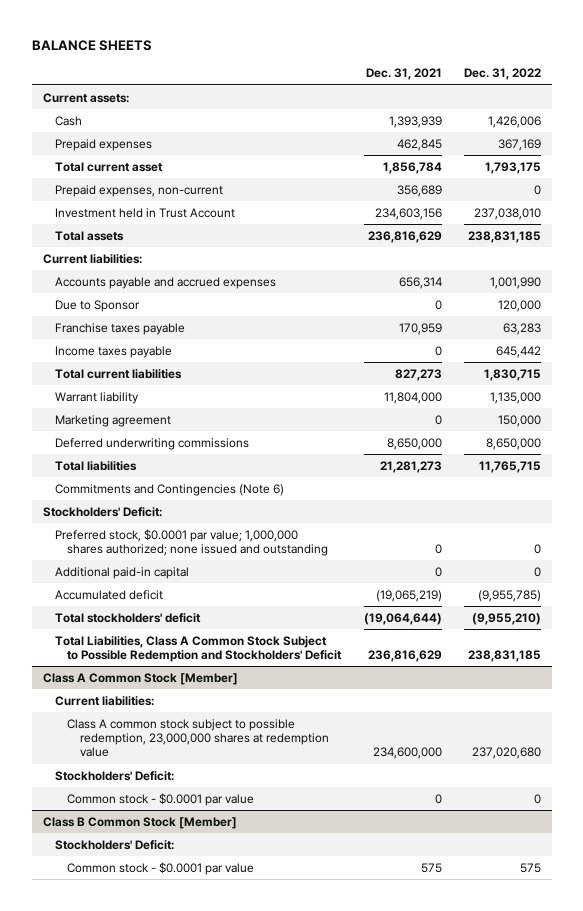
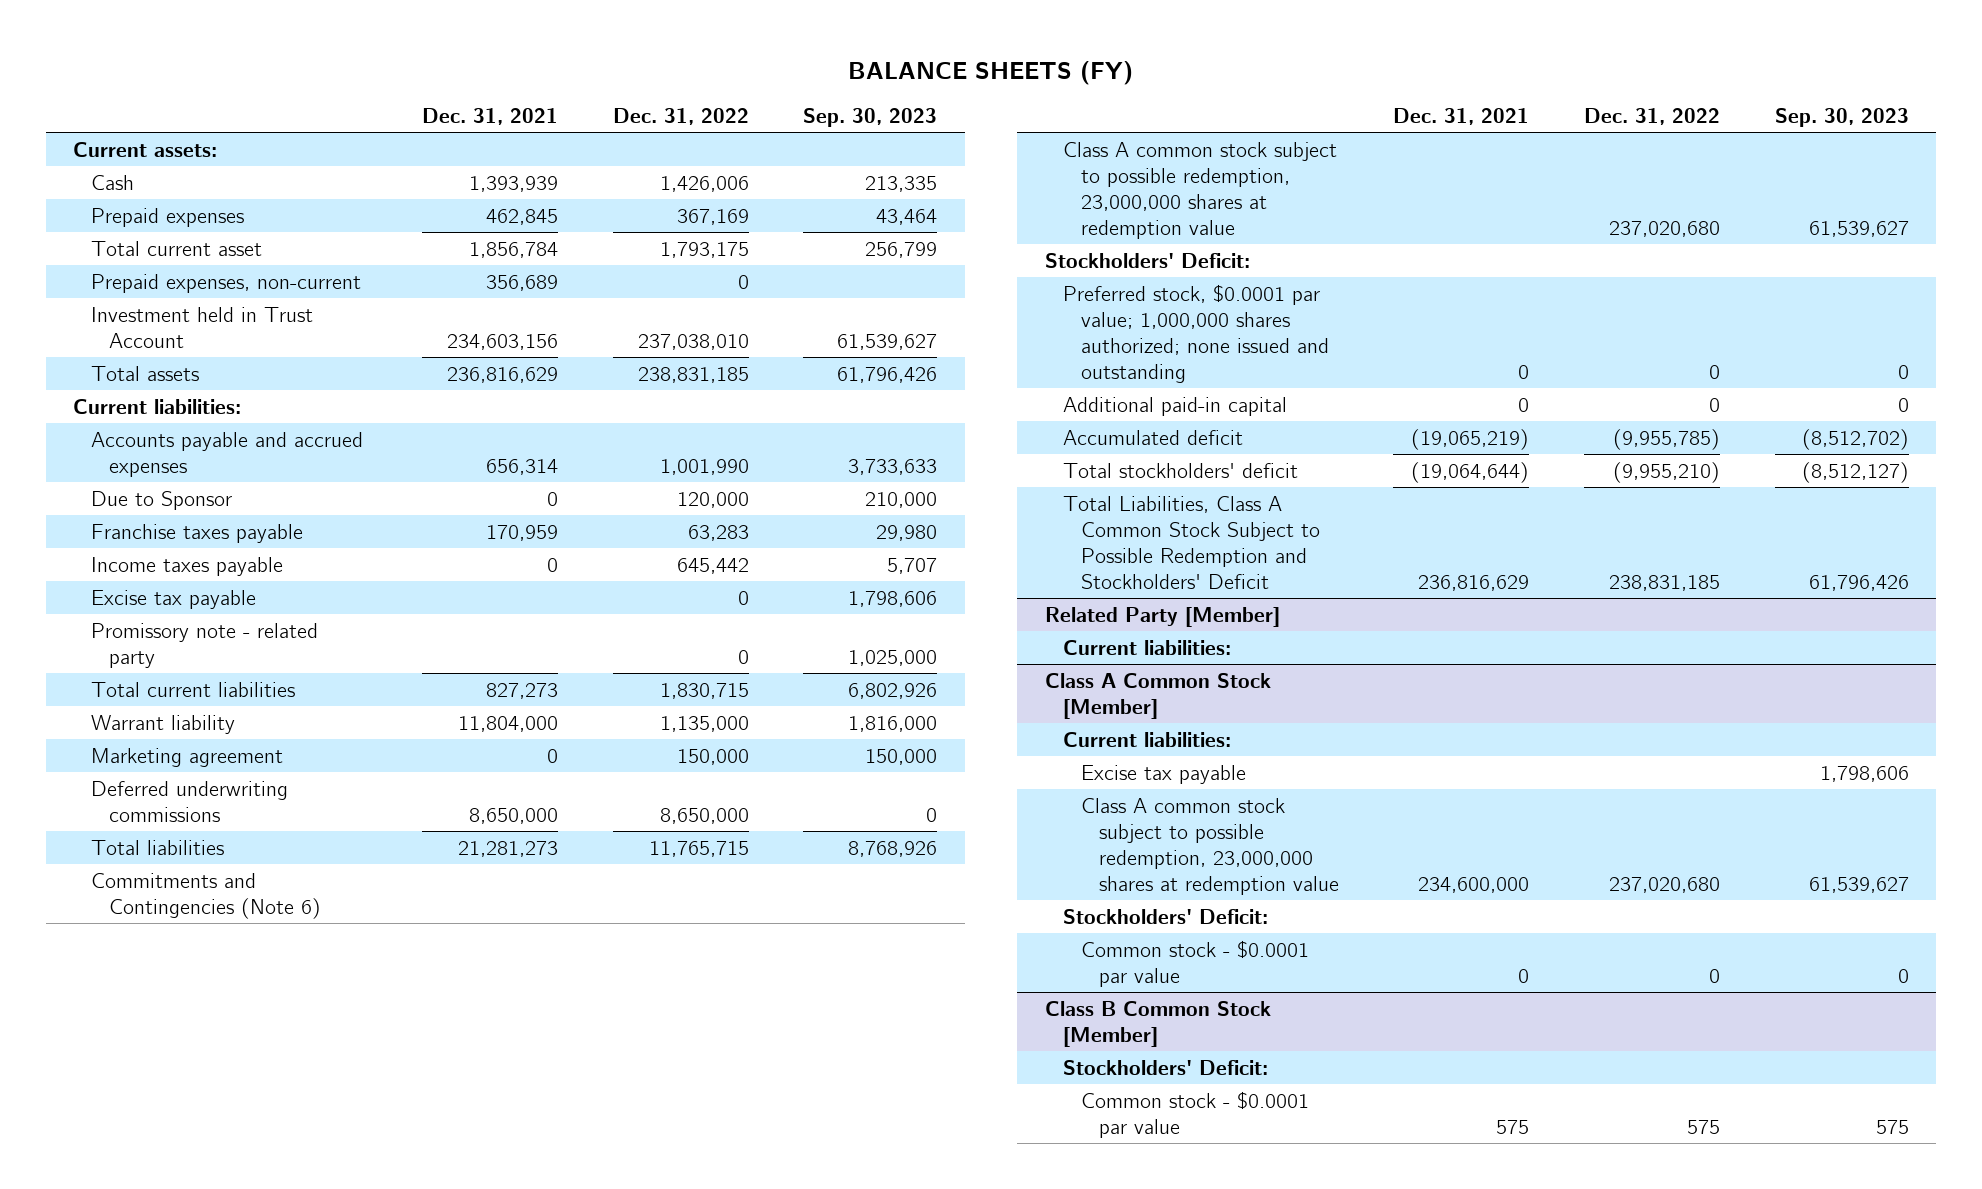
[31,39,152,51] BALANCE SHEETS -> [848,60,1134,85] BALANCE SHEETS (FY)
none -> [803,108,938,128] Sep. 30, 2023
none -> [91,589,257,609] Excise tax payable
none -> [91,622,319,668] Promissory note - related party
none -> [1062,141,1337,239] Class A common stock subject to possible redemption, 23,000,000 shares at redemption value
none -> [1044,606,1280,627] Related Party [Member]
none -> [1062,639,1231,655] Current liabilities:
none -> [1080,764,1246,784] Excise tax payable

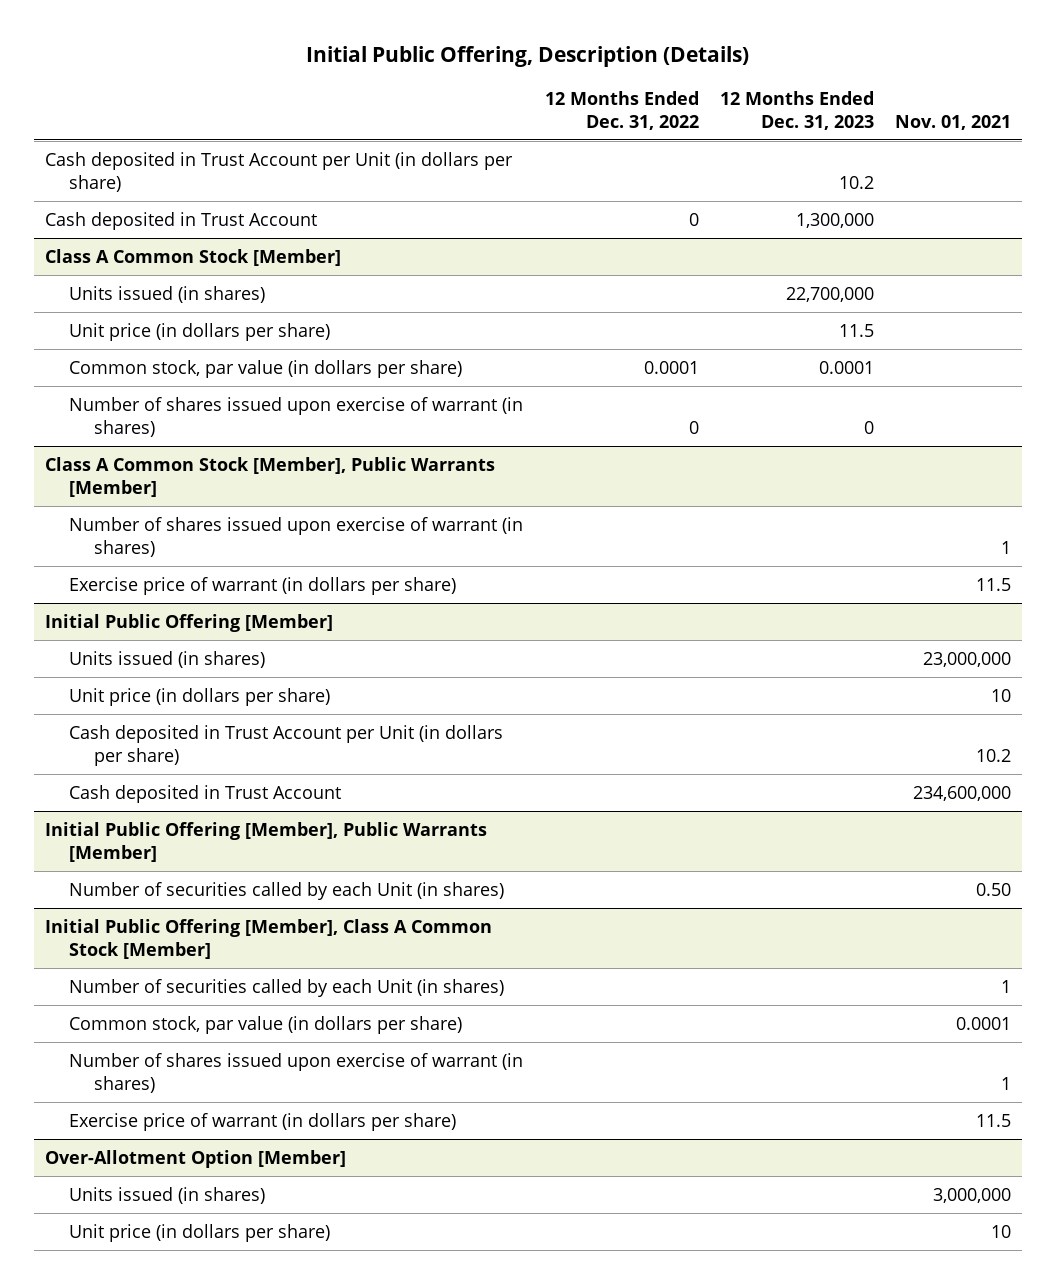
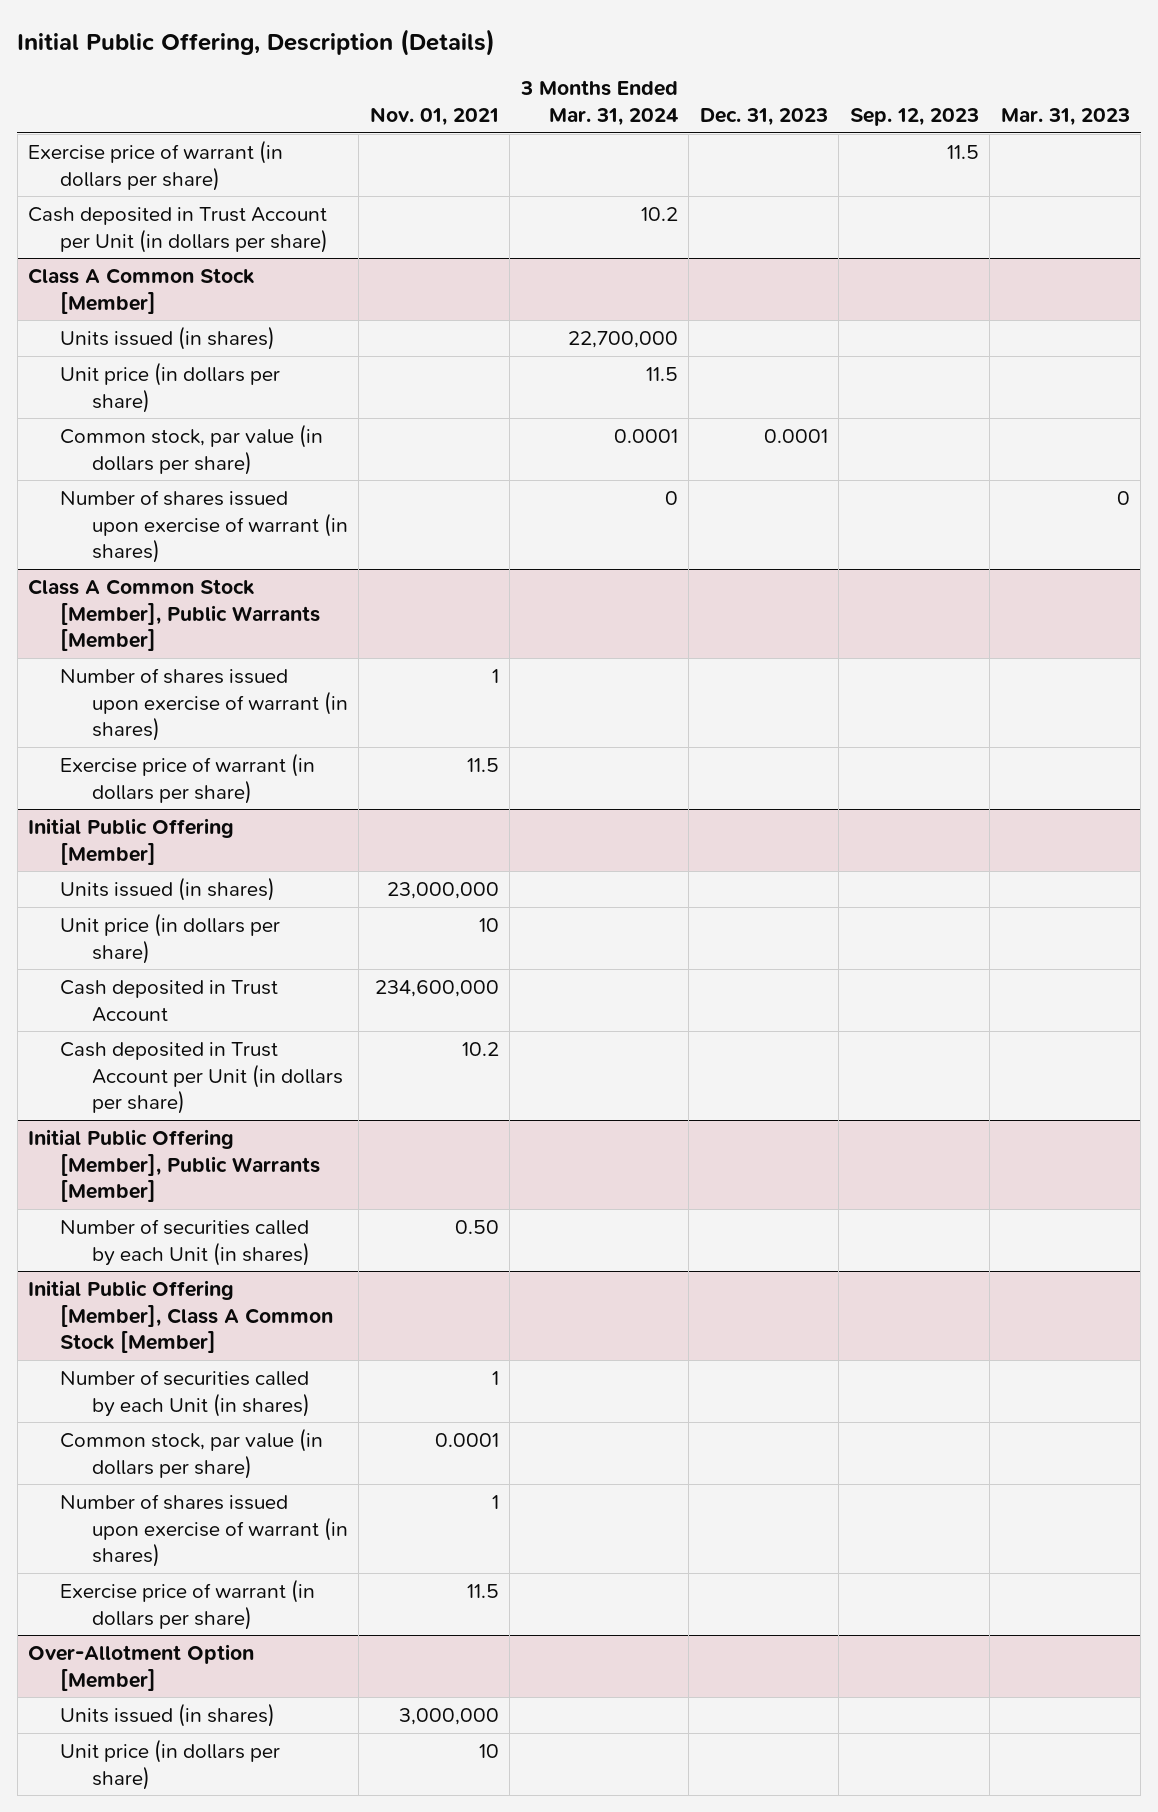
[544,91,699,131] 12 Months Ended Dec. 31, 2022 -> none
[719,91,874,131] 12 Months Ended Dec. 31, 2023 -> none
none -> [519,80,678,127] 3 Months Ended Mar. 31, 2024
none -> [699,108,828,127] Dec. 31, 2023
none -> [849,108,979,127] Sep. 12, 2023
none -> [1000,108,1130,127] Mar. 31, 2023
none -> [28,139,284,191] Exercise price of warrant (in dollars per share)
[44,211,317,230] Cash deposited in Trust Account -> none
[69,724,504,766] Cash deposited in Trust Account per Unit (in dollars per share) -> [60,1041,343,1115] Cash deposited in Trust Account per Unit (in dollars per share)

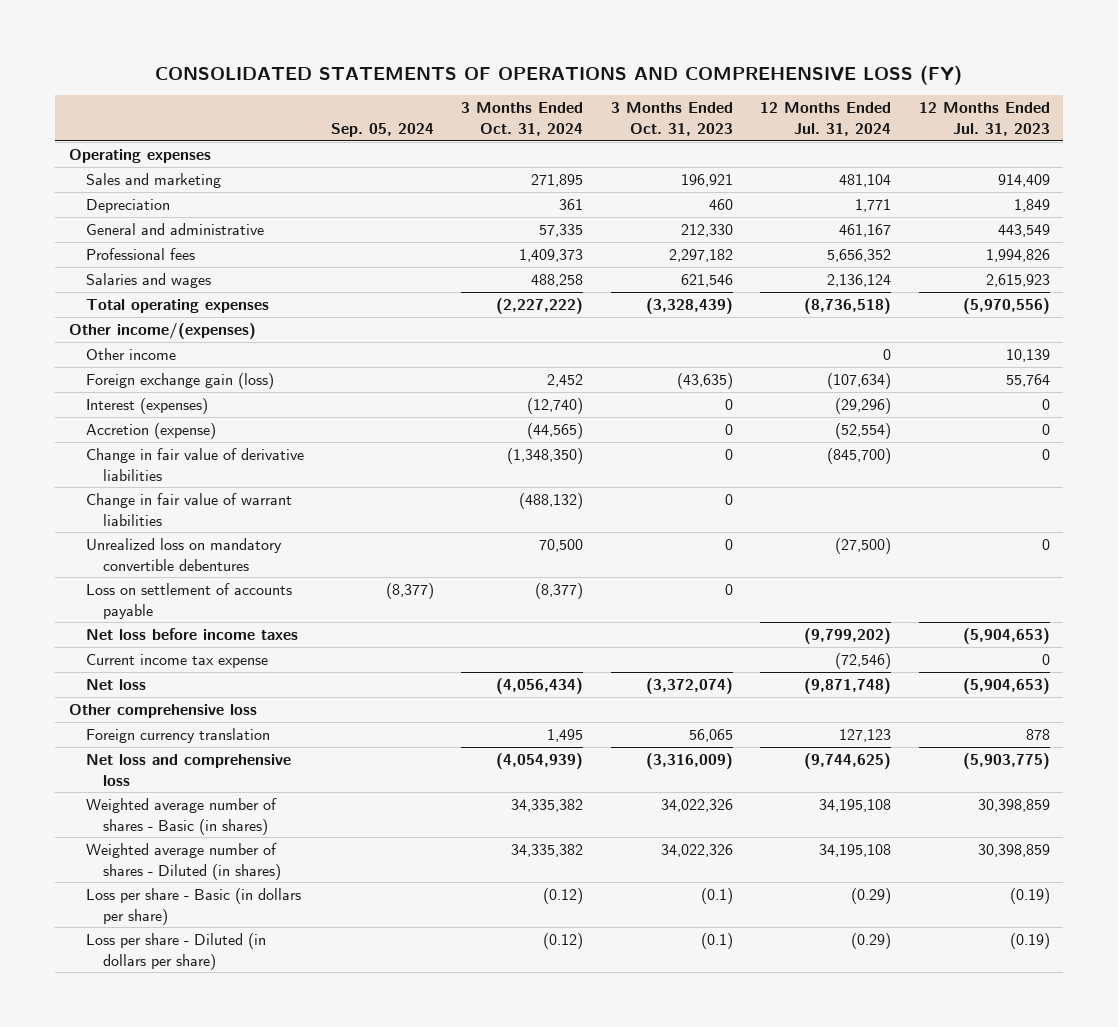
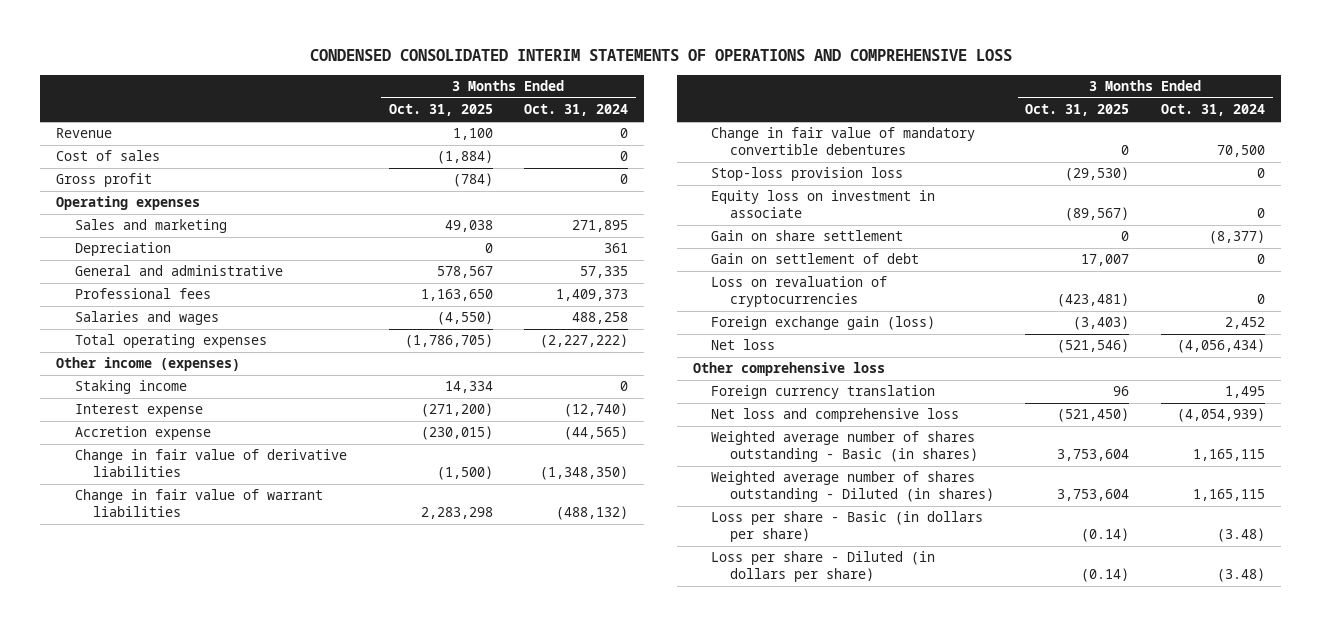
[155,64,963,85] CONSOLIDATED STATEMENTS OF OPERATIONS AND COMPREHENSIVE LOSS (FY) -> [309,49,1012,62] CONDENSED CONSOLIDATED INTERIM STATEMENTS OF OPERATIONS AND COMPREHENSIVE LOSS
[331,122,435,137] Sep. 05, 2024 -> none
[610,102,733,136] 3 Months Ended Oct. 31, 2023 -> none
[760,102,892,136] 12 Months Ended Jul. 31, 2024 -> none
[918,102,1050,136] 12 Months Ended Jul. 31, 2023 -> none
none -> [388,104,493,117] Oct. 31, 2025
none -> [56,128,113,139] Revenue
none -> [56,150,161,162] Cost of sales
none -> [56,173,153,188] Gross profit
[85,347,176,360] Other income -> none
[68,322,256,339] Other income/(expenses) -> [56,357,241,372] Other income (expenses)
none -> [74,380,187,395] Staking income
[85,397,208,414] Interest (expenses) -> [74,404,203,418] Interest expense
[85,422,216,439] Accretion (expense) -> [74,426,211,441] Accretion expense
[85,627,298,640] Net loss before income taxes -> none
[85,653,268,668] Current income tax expense -> none
[85,537,282,571] Unrealized loss on mandatory convertible debentures -> [711,127,976,155] Change in fair value of mandatory convertible debentures
none -> [711,167,904,182] Stop-loss provision loss
none -> [711,190,936,218] Equity loss on investment in associate
[85,582,292,619] Loss on settlement of accounts payable -> [711,230,904,242] Gain on share settlement
none -> [711,253,920,265] Gain on settlement of debt
none -> [711,276,888,307] Loss on revaluation of cryptocurrencies
[85,372,274,389] Foreign exchange gain (loss) -> [711,316,936,331] Foreign exchange gain (loss)
[85,797,277,835] Weighted average number of shares - Basic (in shares) -> [711,431,978,462] Weighted average number of shares outstanding - Basic (in shares)
[511,798,584,812] 34,335,382 -> [1192,448,1265,461] 1,165,115
[85,842,281,880] Weighted average number of shares - Diluted (in shares) -> [711,471,994,502] Weighted average number of shares outstanding - Diluted (in shares)
[511,843,584,857] 34,335,382 -> [1192,488,1265,501] 1,165,115
[543,887,584,904] (0.12) -> [1216,527,1265,542] (3.48)
[543,932,584,949] (0.12) -> [1216,567,1265,582] (3.48)

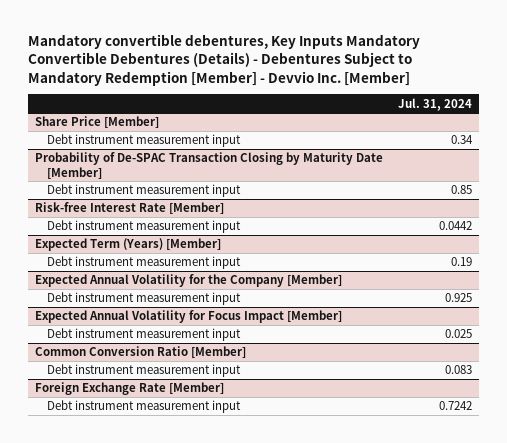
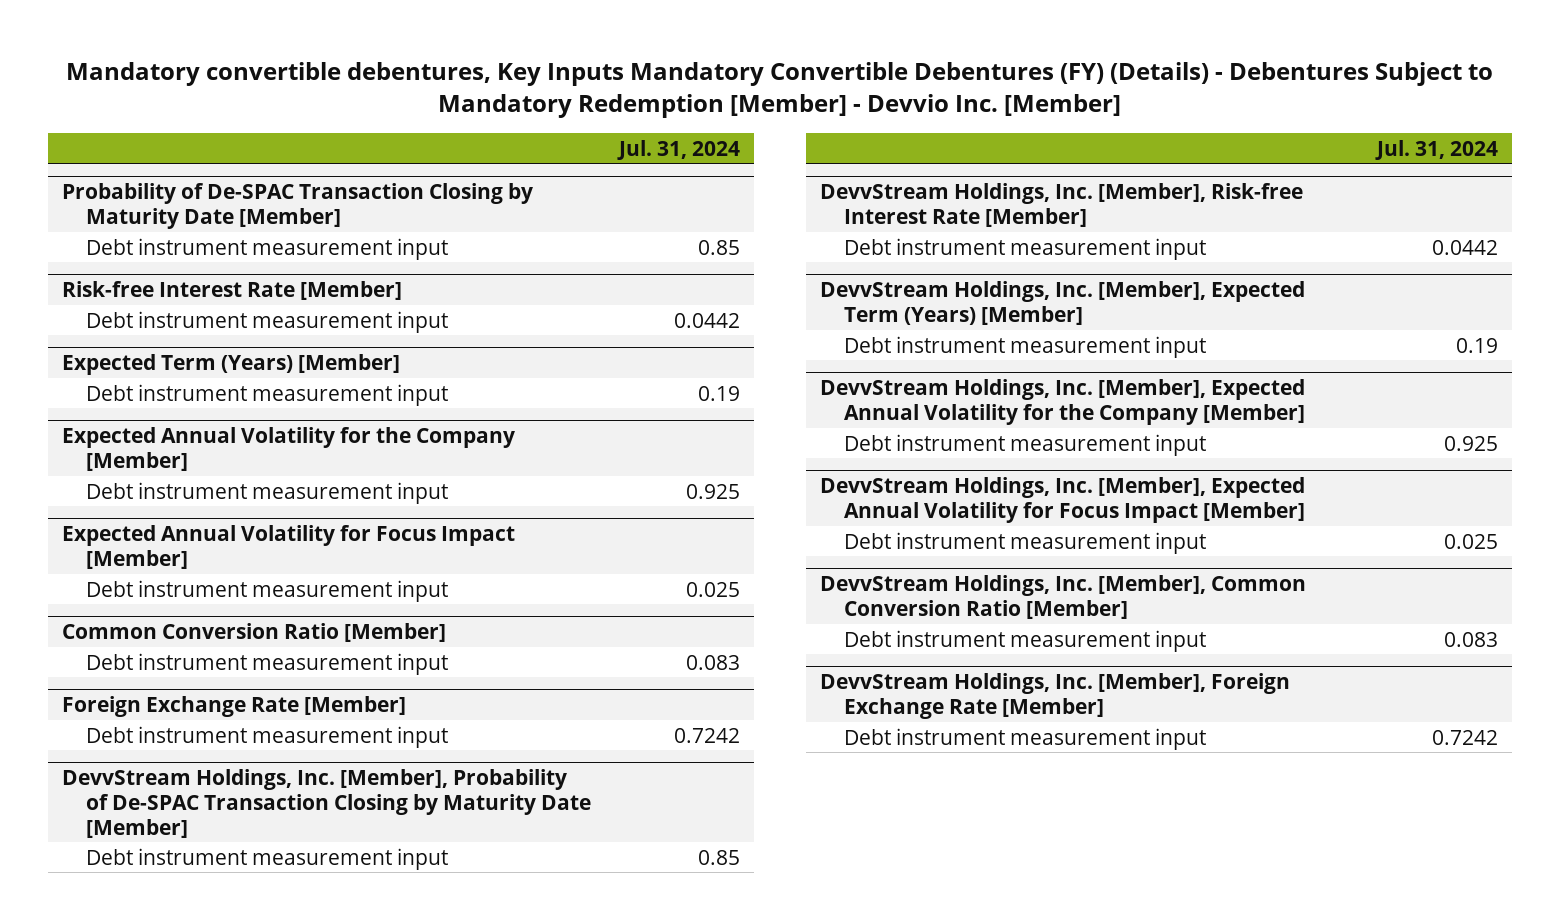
[28,34,421,86] Mandatory convertible debentures, Key Inputs Mandatory Convertible Debentures (Details) - Debentures Subject to Mandatory Redemption [Member] - Devvio Inc. [Member] -> [65,62,1493,119] Mandatory convertible debentures, Key Inputs Mandatory Convertible Debentures (FY) (Details) - Debentures Subject to Mandatory Redemption [Member] - Devvio Inc. [Member]
[35,116,160,129] Share Price [Member] -> none
[46,134,241,148] Debt instrument measurement input -> none
none -> [61,768,592,838] DevvStream Holdings, Inc. [Member], Probability of De-SPAC Transaction Closing by Maturity Date [Member]
none -> [86,847,449,870] Debt instrument measurement input
none -> [819,182,1303,227] DevvStream Holdings, Inc. [Member], Risk-free Interest Rate [Member]
none -> [844,237,1207,260] Debt instrument measurement input
none -> [819,280,1305,325] DevvStream Holdings, Inc. [Member], Expected Term (Years) [Member]
none -> [844,335,1207,358] Debt instrument measurement input
none -> [819,378,1306,425] DevvStream Holdings, Inc. [Member], Expected Annual Volatility for the Company [Member]
none -> [844,433,1207,456] Debt instrument measurement input
none -> [819,476,1306,523] DevvStream Holdings, Inc. [Member], Expected Annual Volatility for Focus Impact [Member]
none -> [844,531,1207,554] Debt instrument measurement input
none -> [819,574,1306,619] DevvStream Holdings, Inc. [Member], Common Conversion Ratio [Member]
none -> [844,629,1207,652] Debt instrument measurement input
none -> [819,672,1290,719] DevvStream Holdings, Inc. [Member], Foreign Exchange Rate [Member]
none -> [844,727,1207,750] Debt instrument measurement input

